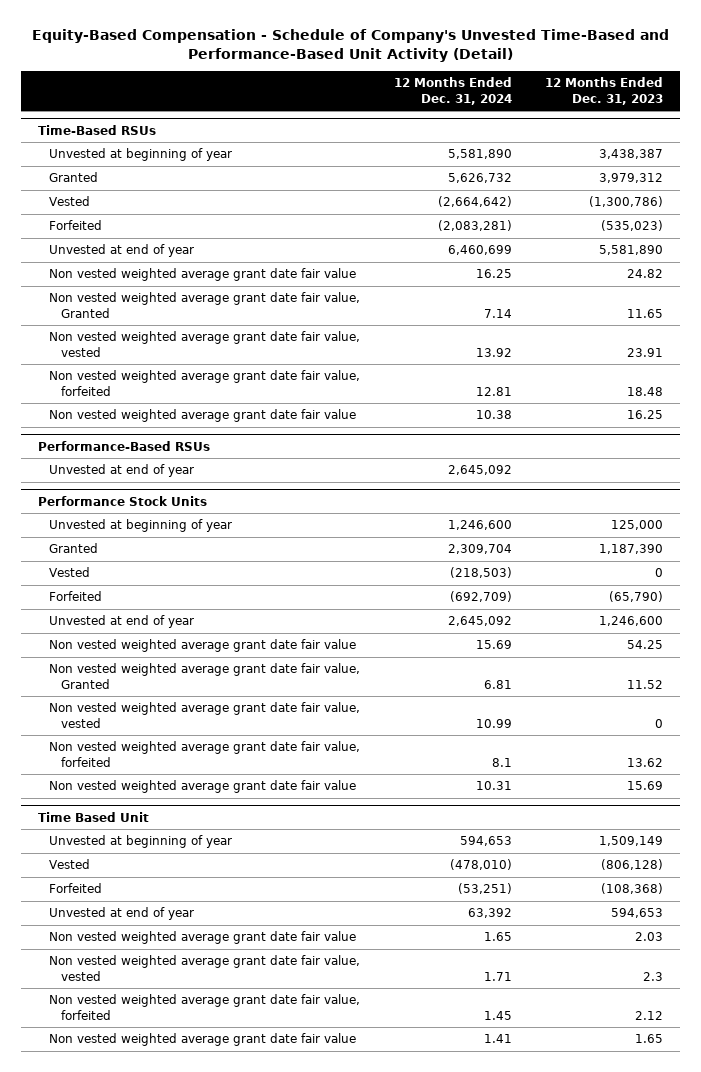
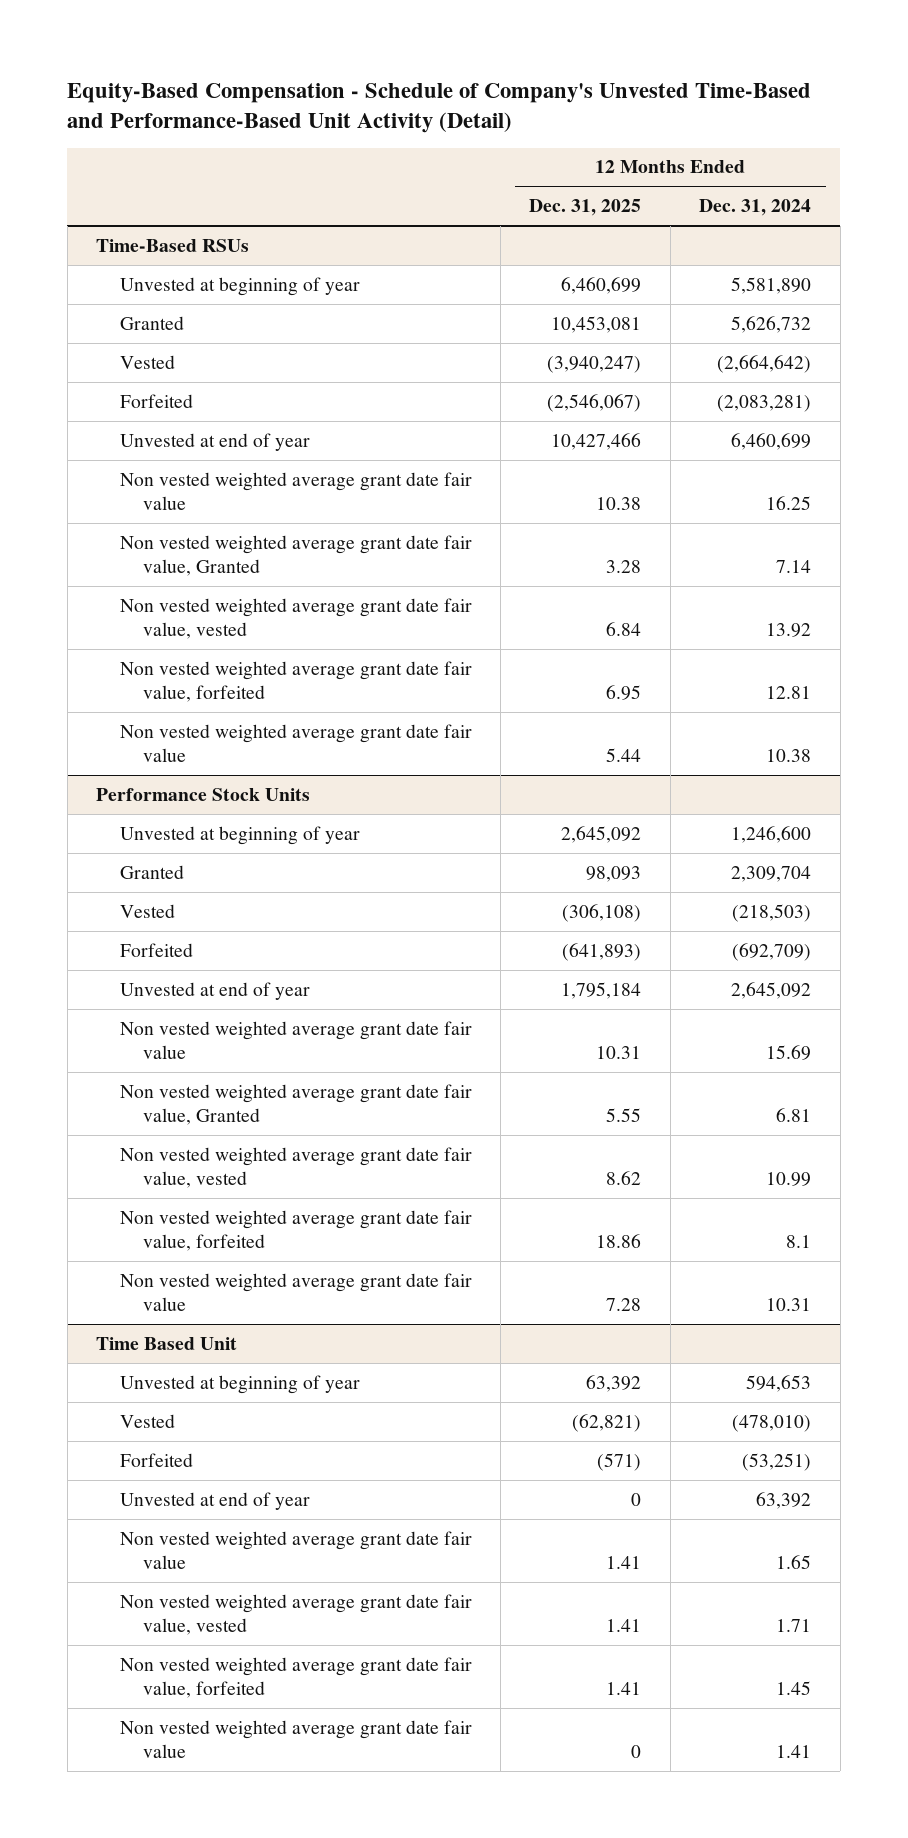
[545,77,664,105] 12 Months Ended Dec. 31, 2023 -> none
none -> [529,199,642,217] Dec. 31, 2025
[38,440,211,451] Performance-Based RSUs -> none
[49,464,195,478] Unvested at end of year -> none

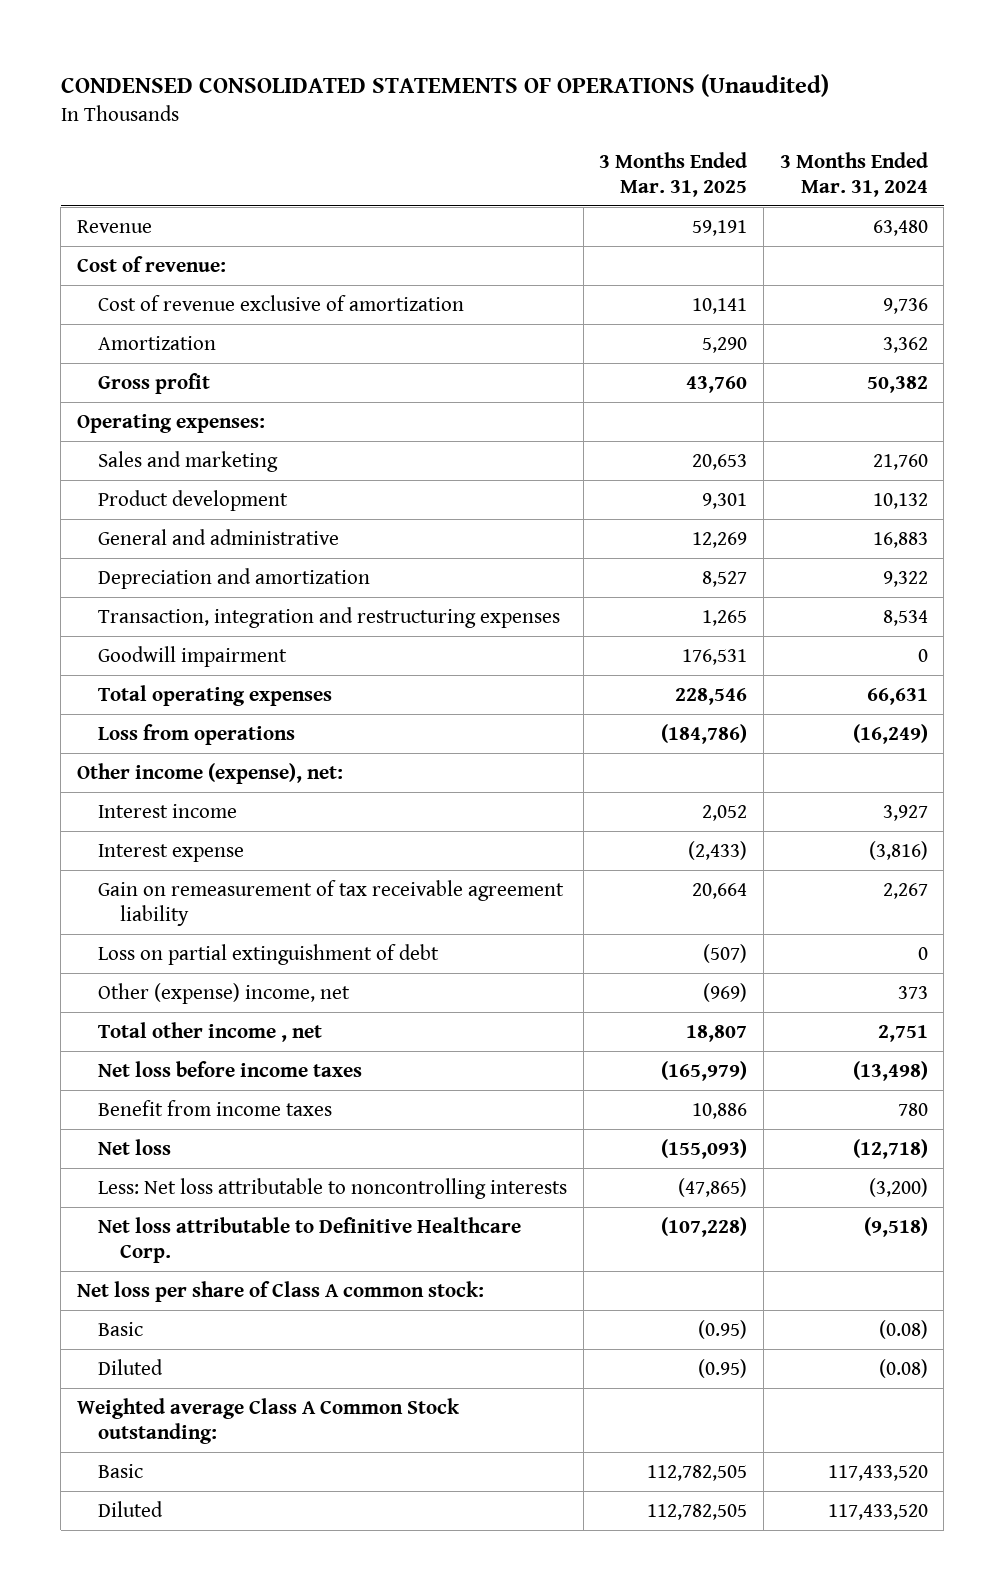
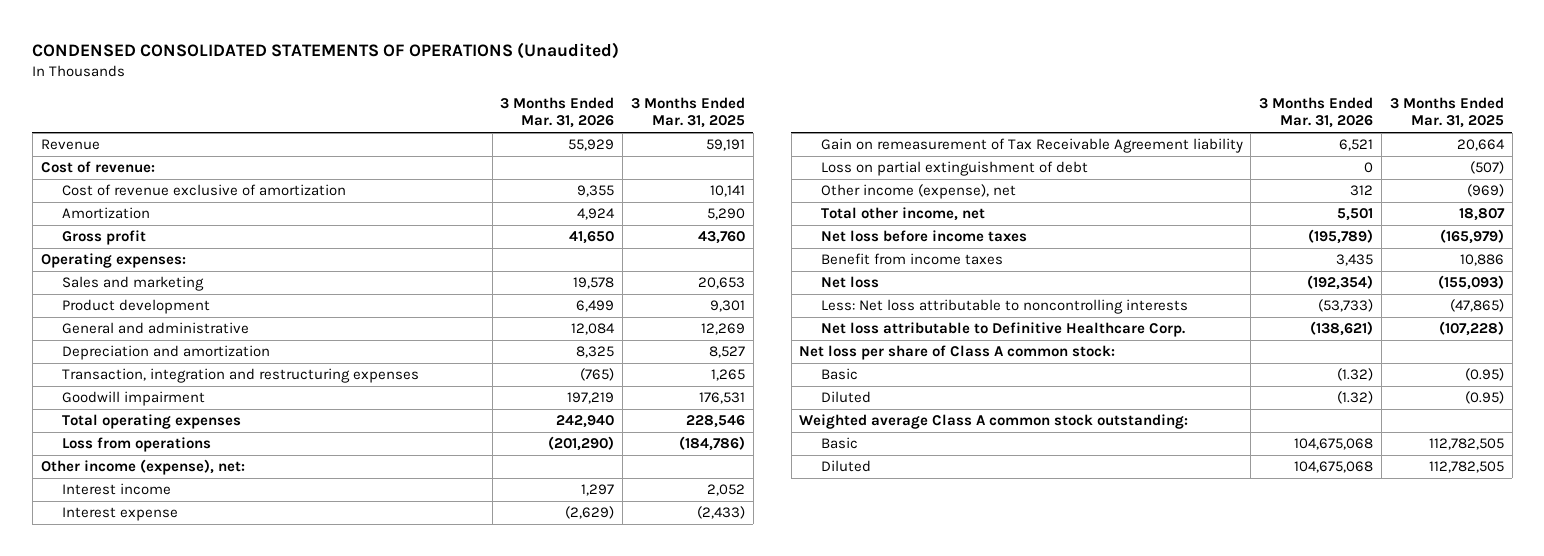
[779,152,928,197] 3 Months Ended Mar. 31, 2024 -> none
none -> [500,96,615,129] 3 Months Ended Mar. 31, 2026
[98,880,565,926] Gain on remeasurement of tax receivable agreement liability -> [820,138,1243,154] Gain on remeasurement of Tax Receivable Agreement liability
[98,983,351,1005] Other (expense) income, net -> [820,184,1016,200] Other income (expense), net
[98,1022,323,1043] Total other income , net -> [820,207,985,222] Total other income, net
[76,1398,460,1444] Weighted average Class A Common Stock outstanding: -> [799,414,1189,430] Weighted average Class A common stock outstanding:

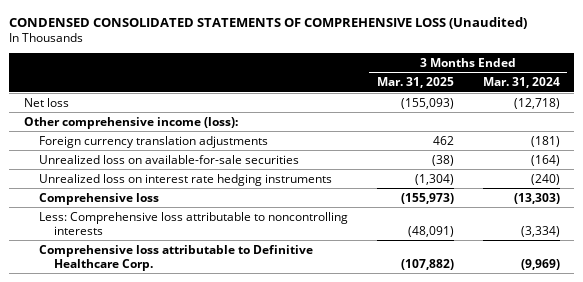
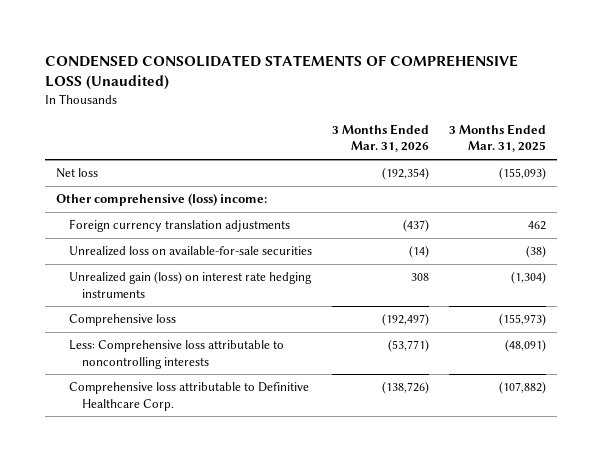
[482,77,560,89] Mar. 31, 2024 -> none
none -> [332,124,430,153] 3 Months Ended Mar. 31, 2026
[23,116,238,129] Other comprehensive income (loss): -> [55,193,267,207] Other comprehensive (loss) income:
[38,173,332,186] Unrealized loss on interest rate hedging instruments -> [68,271,312,298] Unrealized gain (loss) on interest rate hedging instruments

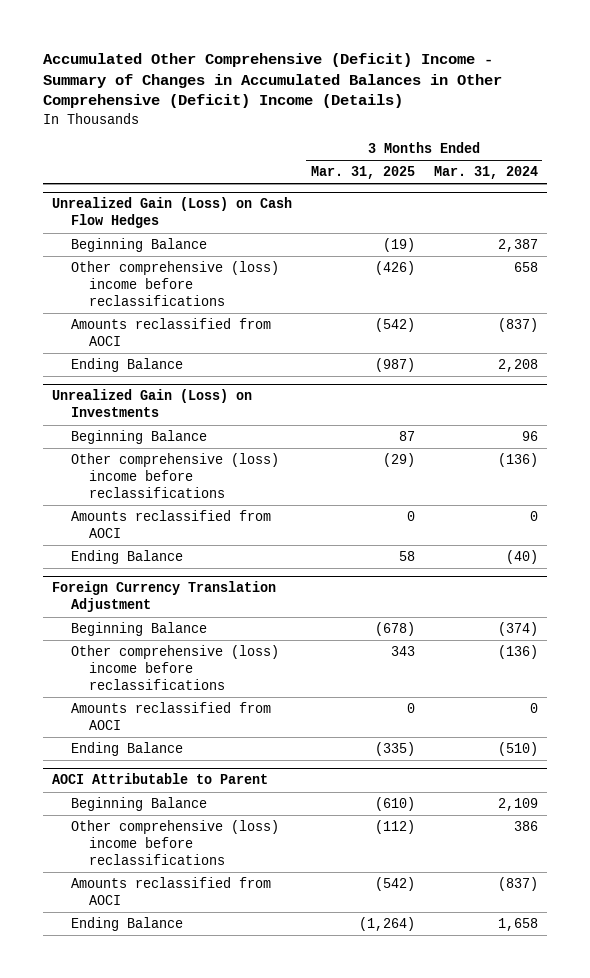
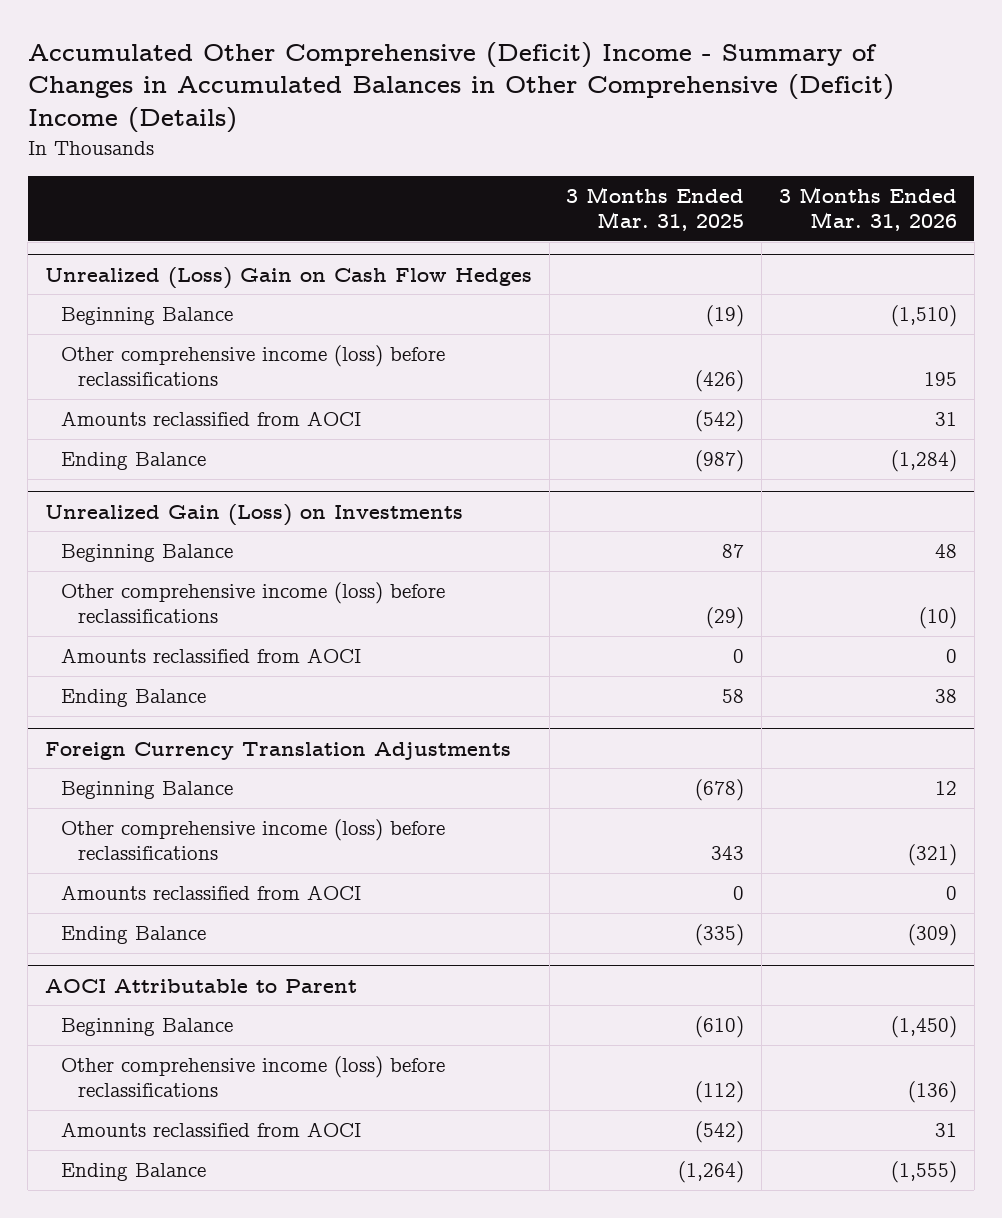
[433,166,538,180] Mar. 31, 2024 -> none
none -> [778,187,957,231] 3 Months Ended Mar. 31, 2026
[52,197,293,229] Unrealized Gain (Loss) on Cash Flow Hedges -> [44,266,532,289] Unrealized (Loss) Gain on Cash Flow Hedges
[70,261,279,306] Other comprehensive (loss) income before reclassifications -> [61,345,446,386] Other comprehensive income (loss) before reclassifications
[70,453,279,498] Other comprehensive (loss) income before reclassifications -> [61,582,446,623] Other comprehensive income (loss) before reclassifications
[52,581,277,613] Foreign Currency Translation Adjustment -> [44,741,511,760] Foreign Currency Translation Adjustments
[70,645,279,690] Other comprehensive (loss) income before reclassifications -> [61,819,446,860] Other comprehensive income (loss) before reclassifications
[70,820,279,865] Other comprehensive (loss) income before reclassifications -> [61,1056,446,1097] Other comprehensive income (loss) before reclassifications

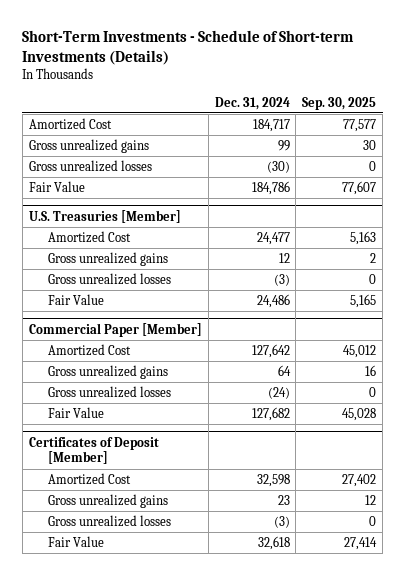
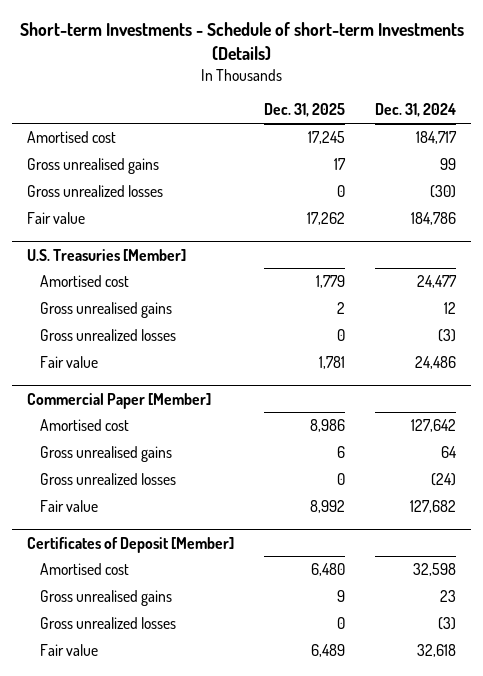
[22,30,355,65] Short-Term Investments - Schedule of Short-term Investments (Details) -> [19,22,464,61] Short-term Investments - Schedule of short-term Investments (Details)
[302,96,377,110] Sep. 30, 2025 -> none
none -> [264,103,346,118] Dec. 31, 2025
[28,117,112,130] Amortized Cost -> [27,130,117,143] Amortised cost
[28,138,149,153] Gross unrealized gains -> [27,157,160,174] Gross unrealised gains
[28,180,85,192] Fair Value -> [27,211,86,224] Fair value
[48,230,132,243] Amortized Cost -> [40,274,130,287] Amortised cost
[48,251,169,266] Gross unrealized gains -> [40,301,173,318] Gross unrealised gains
[48,293,105,305] Fair Value -> [40,355,99,368] Fair value
[48,343,132,356] Amortized Cost -> [40,418,130,431] Amortised cost
[48,364,169,379] Gross unrealized gains -> [40,445,173,462] Gross unrealised gains
[48,406,105,418] Fair Value -> [40,499,99,512] Fair value
[48,472,132,485] Amortized Cost -> [40,562,130,575] Amortised cost
[48,493,169,508] Gross unrealized gains -> [40,589,173,606] Gross unrealised gains
[48,535,105,547] Fair Value -> [40,643,99,656] Fair value

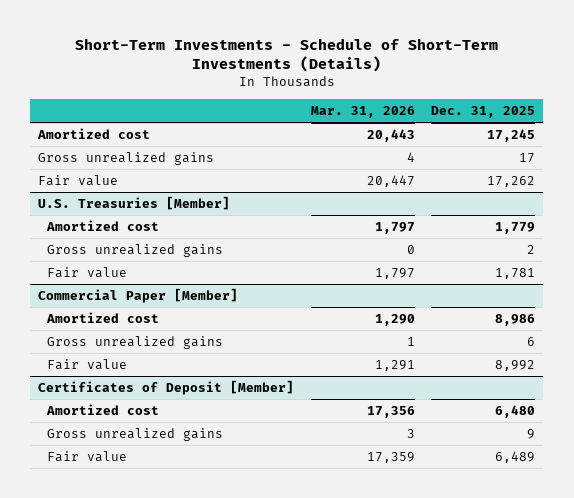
[19,22,464,61] Short-term Investments - Schedule of short-term Investments (Details) -> [74,37,498,73] Short-Term Investments - Schedule of Short-Term Investments (Details)
[374,103,456,118] Dec. 31, 2024 -> none
none -> [310,105,415,118] Mar. 31, 2026
[27,184,164,197] Gross unrealized losses -> none
[27,130,117,143] Amortised cost -> [37,128,151,140] Amortized cost
[27,157,160,174] Gross unrealised gains -> [38,152,215,166] Gross unrealized gains
[40,328,177,341] Gross unrealized losses -> none
[40,274,130,287] Amortised cost -> [46,220,160,232] Amortized cost
[40,301,173,318] Gross unrealised gains -> [47,244,224,258] Gross unrealized gains
[40,472,177,485] Gross unrealized losses -> none
[40,418,130,431] Amortised cost -> [46,312,160,324] Amortized cost
[40,445,173,462] Gross unrealised gains -> [47,336,224,350] Gross unrealized gains
[40,616,177,629] Gross unrealized losses -> none
[40,562,130,575] Amortised cost -> [46,404,160,416] Amortized cost
[40,589,173,606] Gross unrealised gains -> [47,428,224,442] Gross unrealized gains

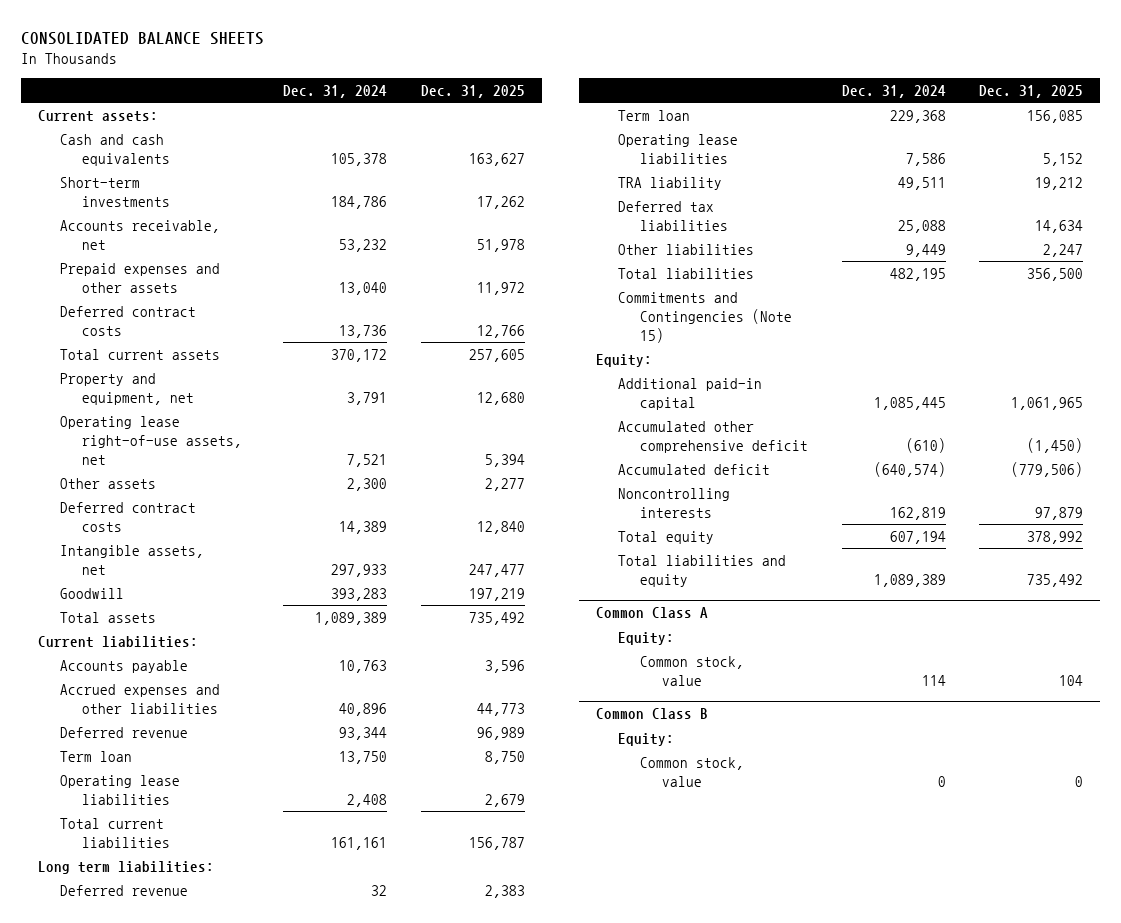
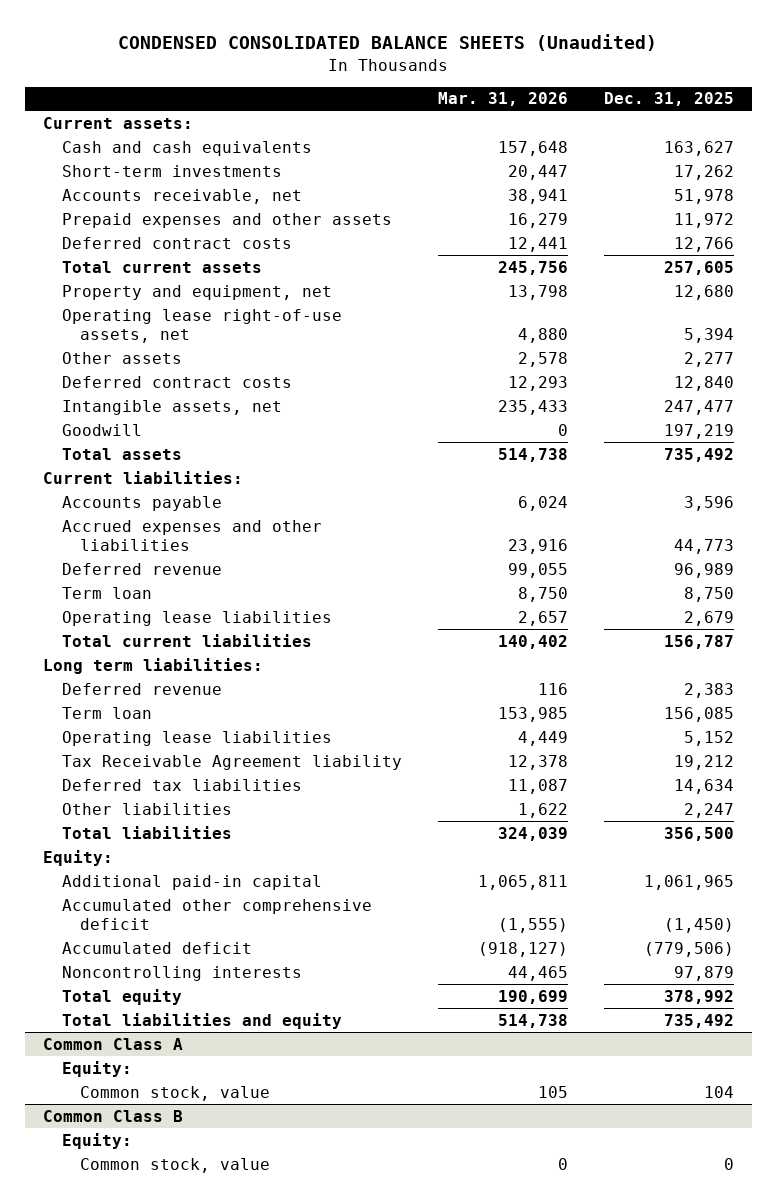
[20,32,264,46] CONSOLIDATED BALANCE SHEETS -> [118,34,658,52] CONDENSED CONSOLIDATED BALANCE SHEETS (Unaudited)
[283,84,388,98] Dec. 31, 2024 -> none
none -> [437,92,568,107] Mar. 31, 2026
[617,176,722,190] TRA liability -> [61,754,402,770] Tax Receivable Agreement liability
[617,291,792,343] Commitments and Contingencies (Note 15) -> none

